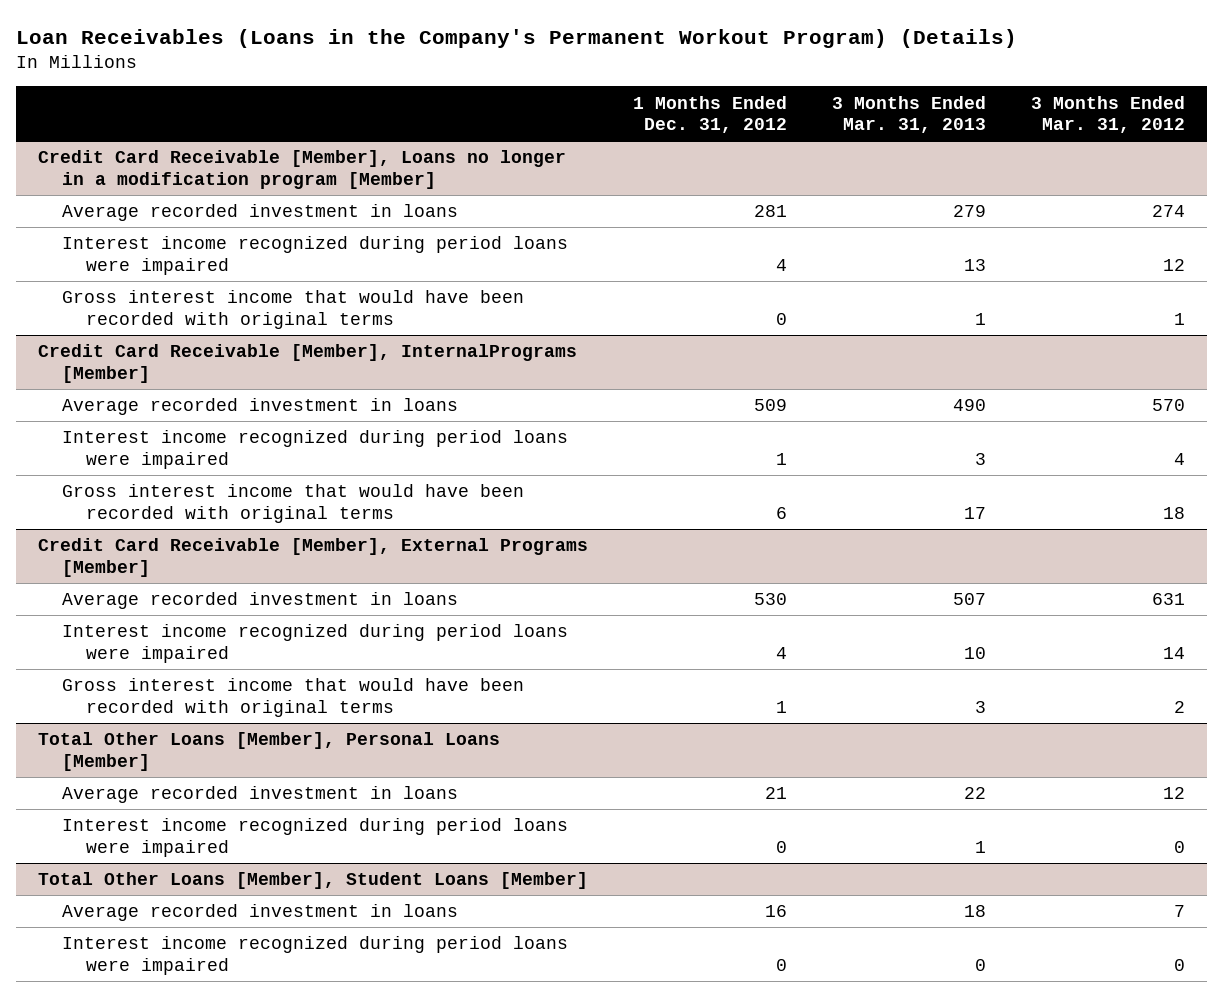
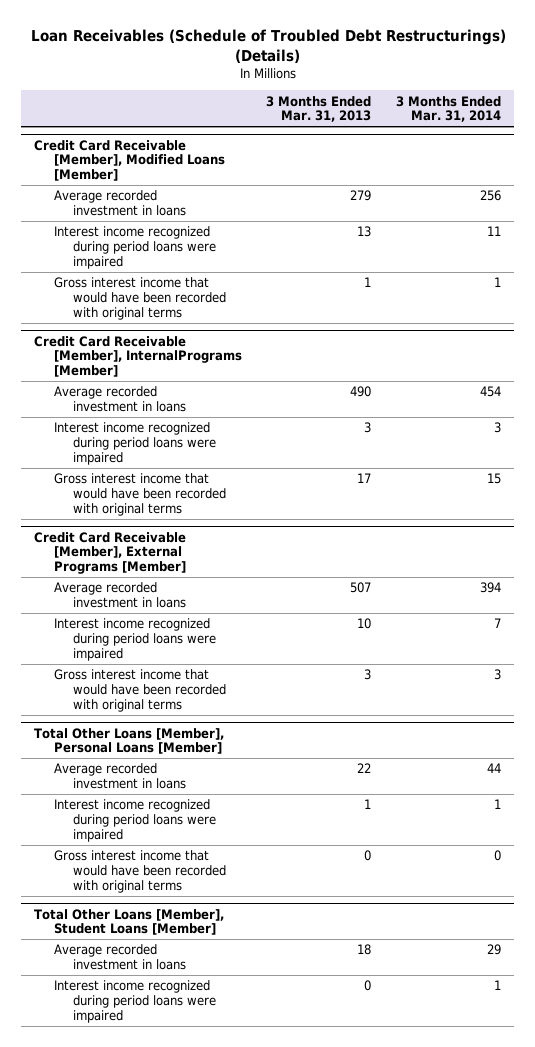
[15,28,1017,48] Loan Receivables (Loans in the Company's Permanent Workout Program) (Details) -> [30,29,506,63] Loan Receivables (Schedule of Troubled Debt Restructurings) (Details)
[632,95,787,134] 1 Months Ended Dec. 31, 2012 -> none
[1030,95,1185,134] 3 Months Ended Mar. 31, 2012 -> none
none -> [396,95,502,123] 3 Months Ended Mar. 31, 2014
[38,150,567,189] Credit Card Receivable [Member], Loans no longer in a modification program [Member] -> none
none -> [33,139,225,182] Credit Card Receivable [Member], Modified Loans [Member]
none -> [53,850,227,893] Gross interest income that would have been recorded with original terms

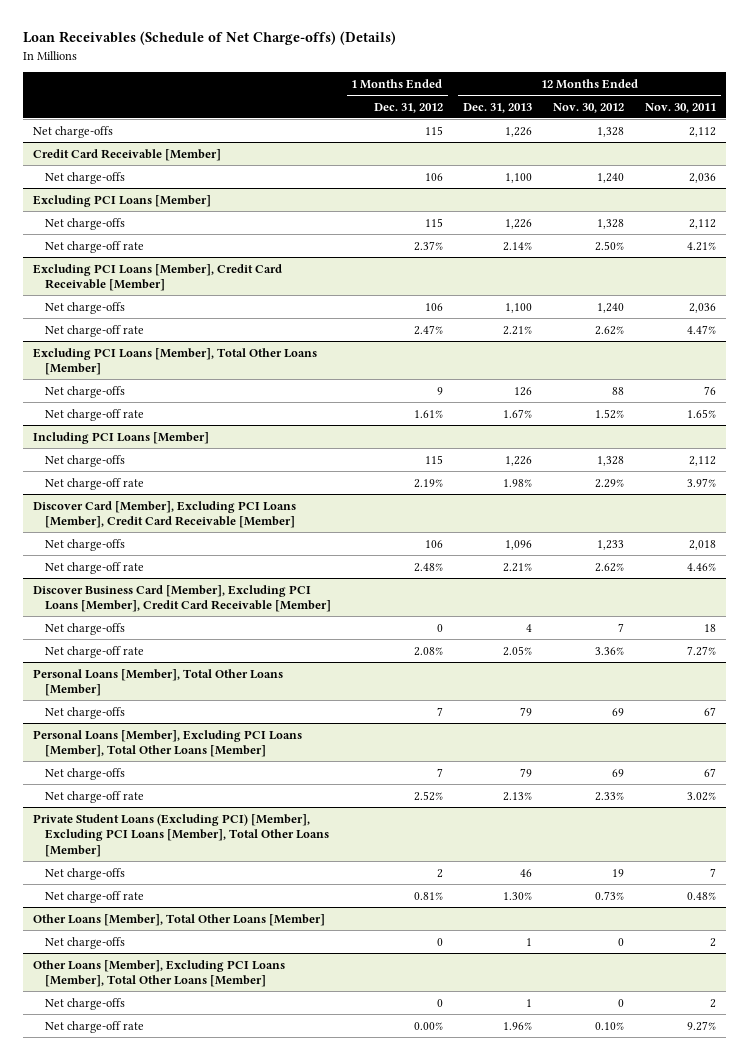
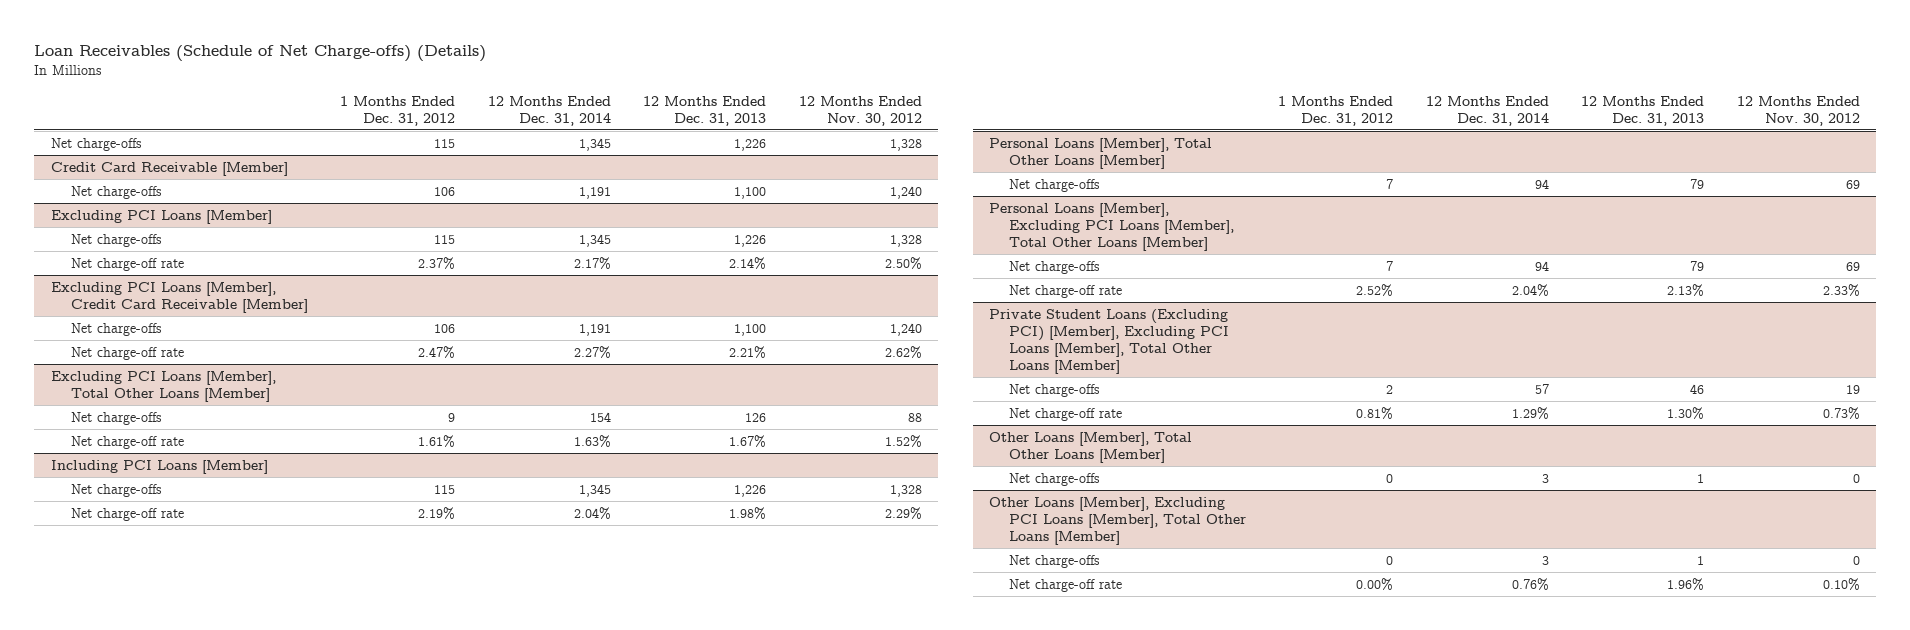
[644,102,716,113] Nov. 30, 2011 -> none
none -> [487,95,611,126] 12 Months Ended Dec. 31, 2014
[33,500,297,529] Discover Card [Member], Excluding PCI Loans [Member], Credit Card Receivable [Member] -> none
[44,538,125,551] Net charge-offs -> none
[44,561,144,574] Net charge-off rate -> none
[33,584,331,613] Discover Business Card [Member], Excluding PCI Loans [Member], Credit Card Receivable [Member] -> none
[44,622,125,635] Net charge-offs -> none
[44,645,144,658] Net charge-off rate -> none

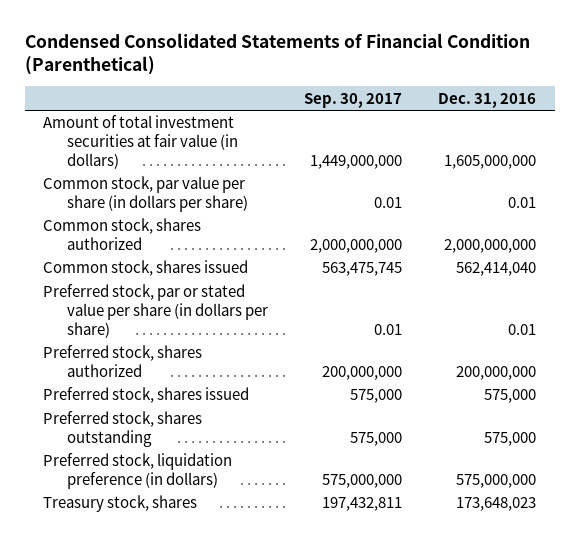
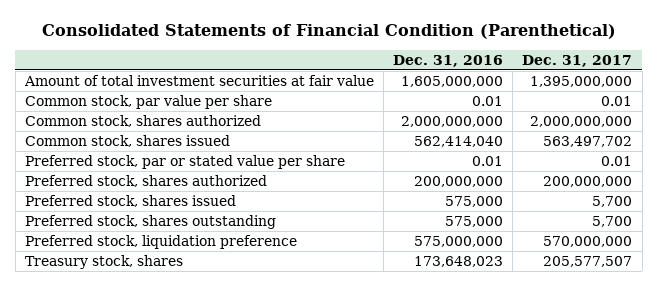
[24,33,530,76] Condensed Consolidated Statements of Financial Condition (Parenthetical) -> [41,24,616,40] Consolidated Statements of Financial Condition (Parenthetical)
[304,92,403,108] Sep. 30, 2017 -> none
none -> [522,54,633,67] Dec. 31, 2017
[42,115,238,169] Amount of total investment securities at fair value (in dollars) -> [23,74,374,86] Amount of total investment securities at fair value
[42,176,248,213] Common stock, par value per share (in dollars per share) -> [24,94,272,109] Common stock, par value per share
[42,284,268,338] Preferred stock, par or stated value per share (in dollars per share) -> [24,154,345,169] Preferred stock, par or stated value per share
[42,453,232,490] Preferred stock, liquidation preference (in dollars) -> [24,234,297,249] Preferred stock, liquidation preference

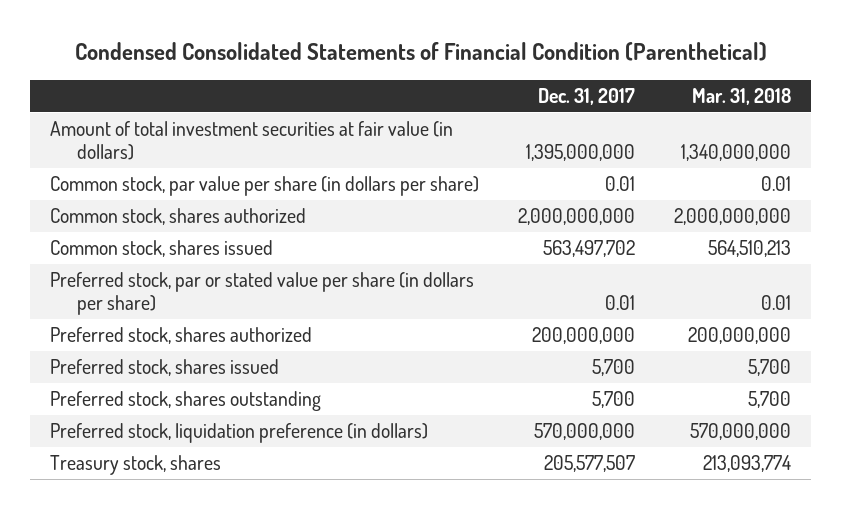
[41,24,616,40] Consolidated Statements of Financial Condition (Parenthetical) -> [74,42,767,62] Condensed Consolidated Statements of Financial Condition (Parenthetical)
[393,54,504,67] Dec. 31, 2016 -> none
none -> [692,88,792,106] Mar. 31, 2018
[23,74,374,86] Amount of total investment securities at fair value -> [49,121,453,161] Amount of total investment securities at fair value (in dollars)
[24,94,272,109] Common stock, par value per share -> [49,176,479,197] Common stock, par value per share (in dollars per share)
[24,154,345,169] Preferred stock, par or stated value per share -> [49,272,474,316] Preferred stock, par or stated value per share (in dollars per share)
[24,234,297,249] Preferred stock, liquidation preference -> [49,423,428,444] Preferred stock, liquidation preference (in dollars)

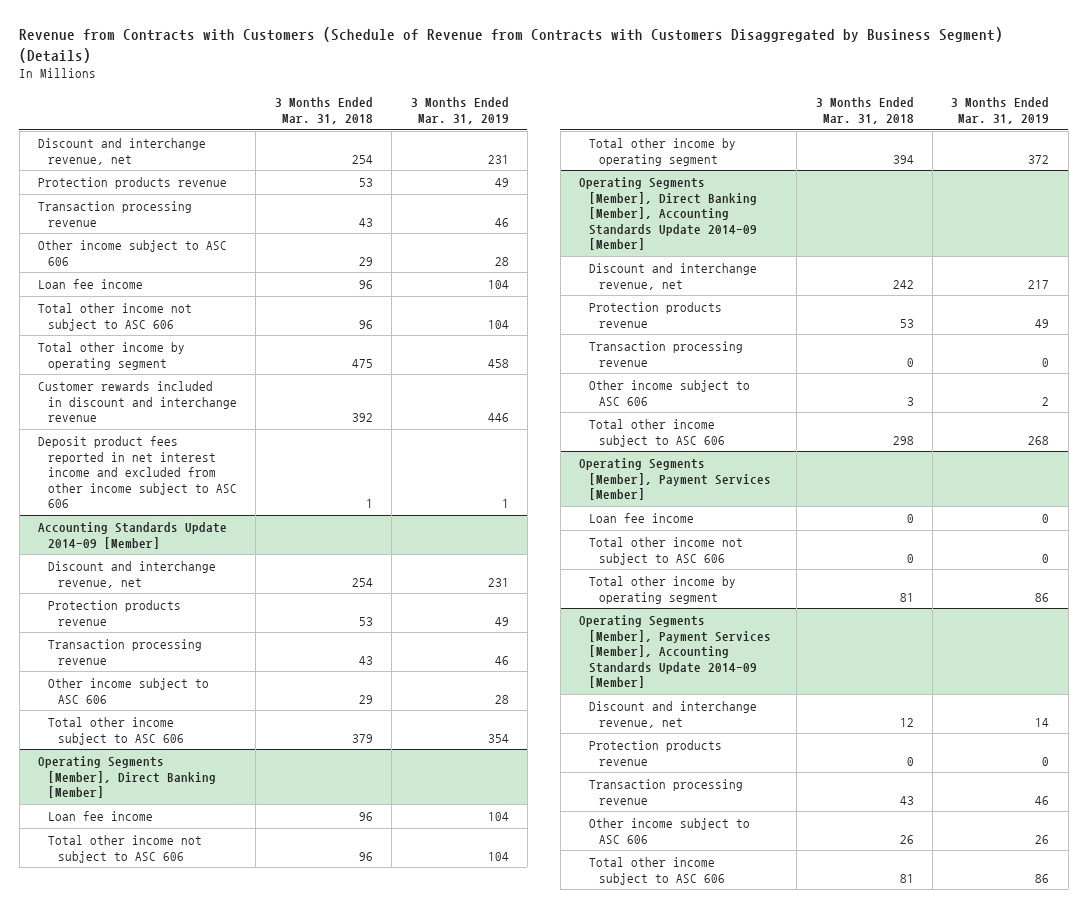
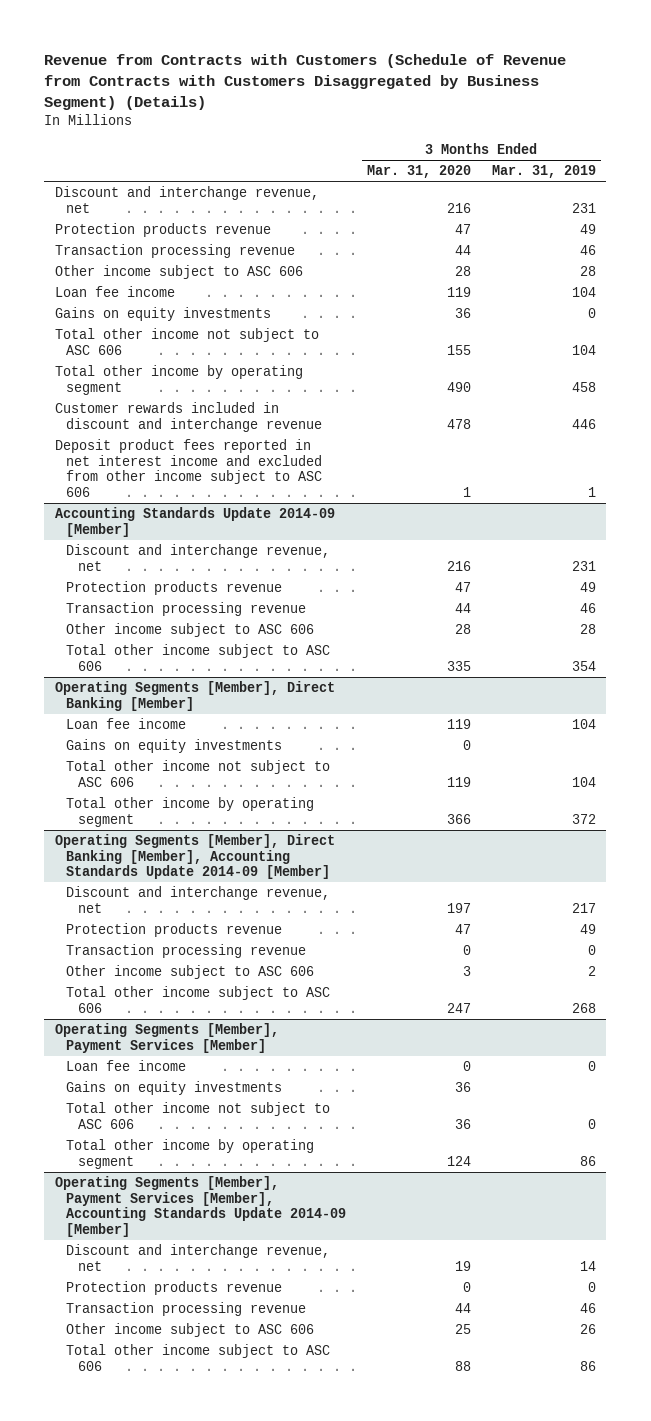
[274,97,373,124] 3 Months Ended Mar. 31, 2018 -> none
none -> [367,165,472,179] Mar. 31, 2020
none -> [54,307,271,322] Gains on equity investments
none -> [66,739,283,754] Gains on equity investments
none -> [66,1081,283,1096] Gains on equity investments

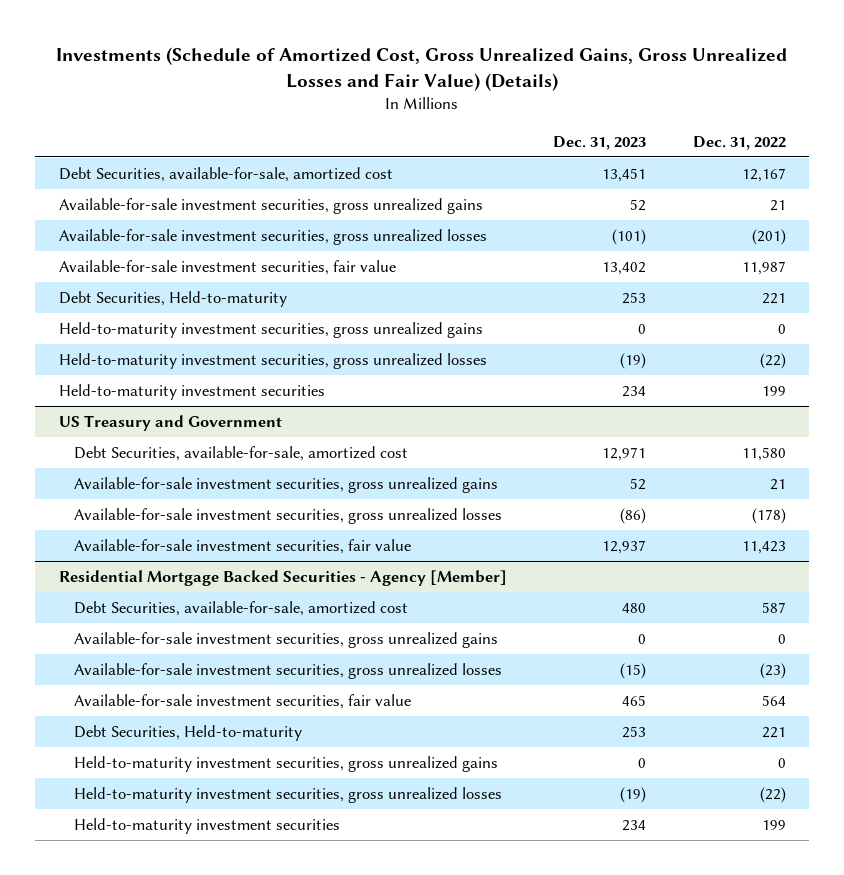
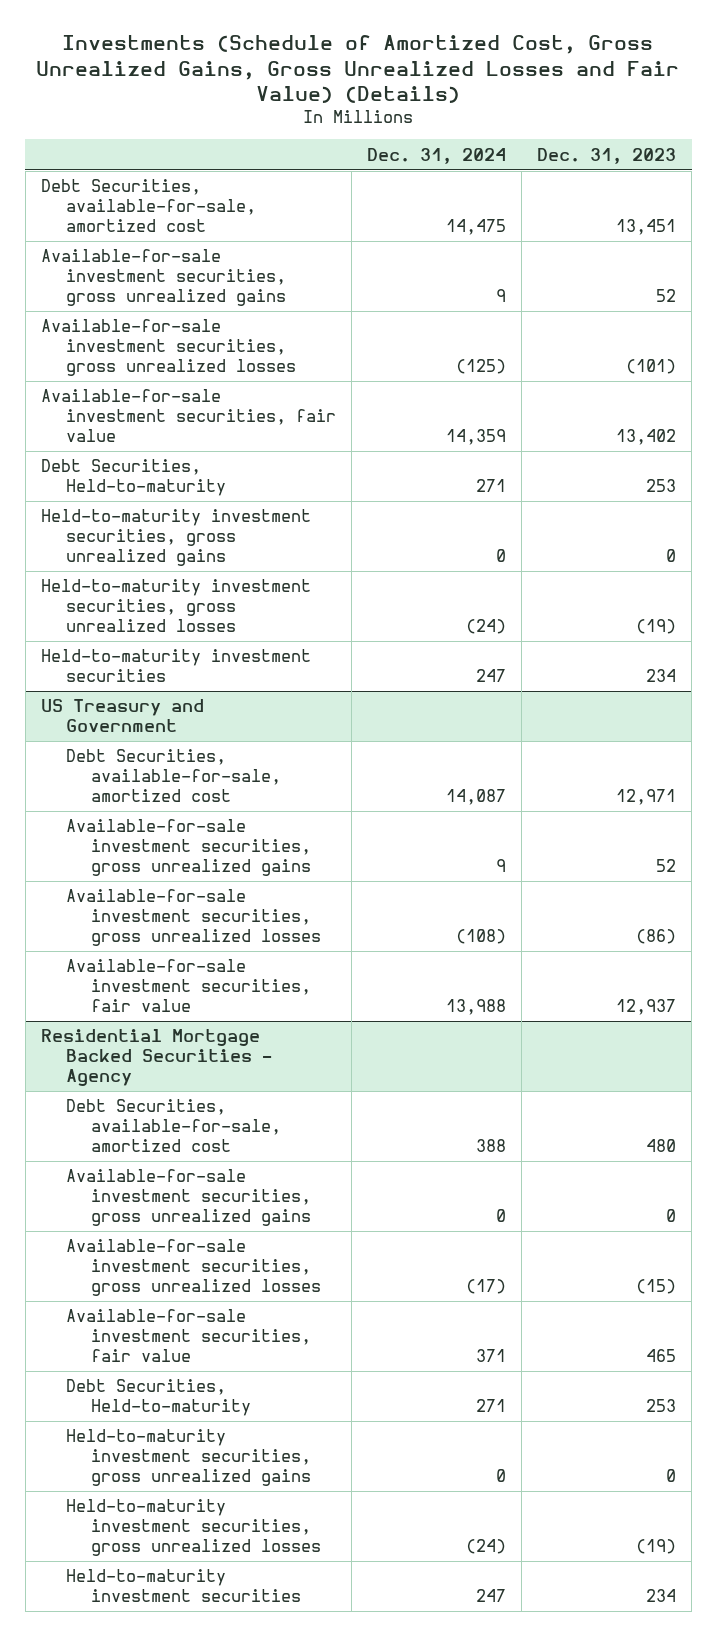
[692,135,786,150] Dec. 31, 2022 -> none
none -> [367,147,507,164] Dec. 31, 2024
[58,570,507,587] Residential Mortgage Backed Securities - Agency [Member] -> [40,1029,272,1087] Residential Mortgage Backed Securities - Agency

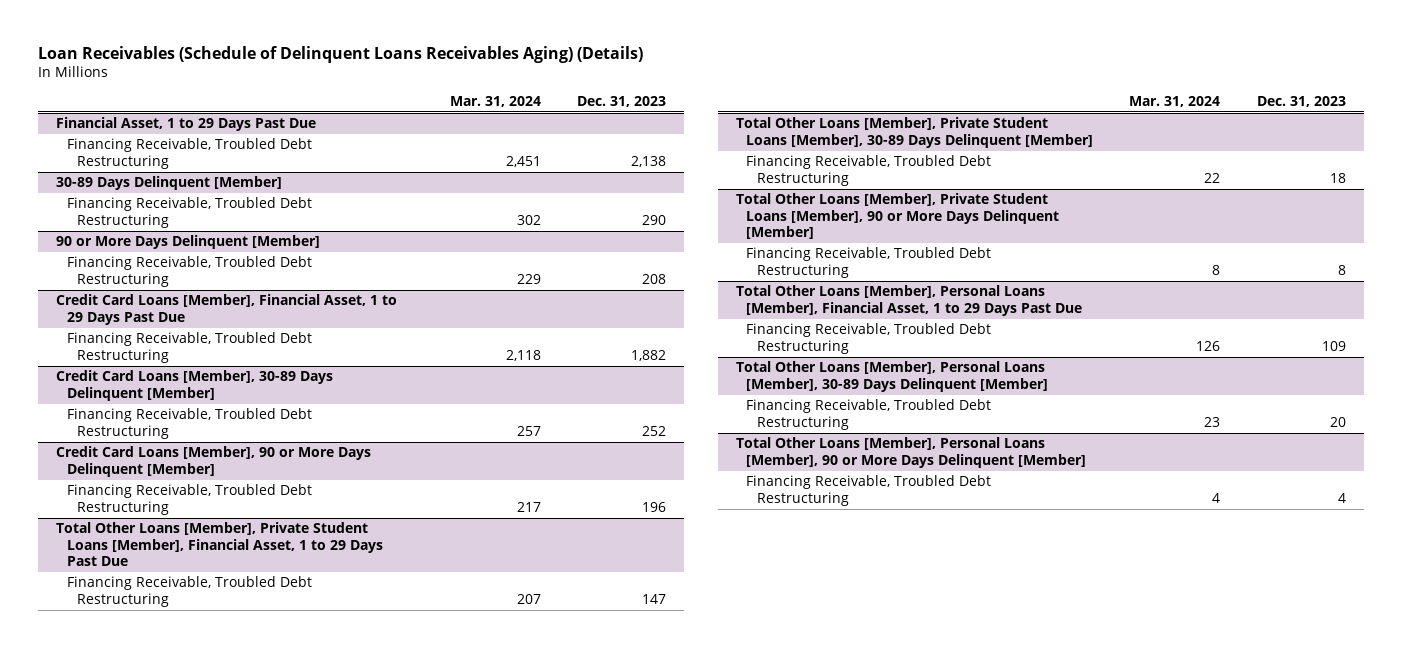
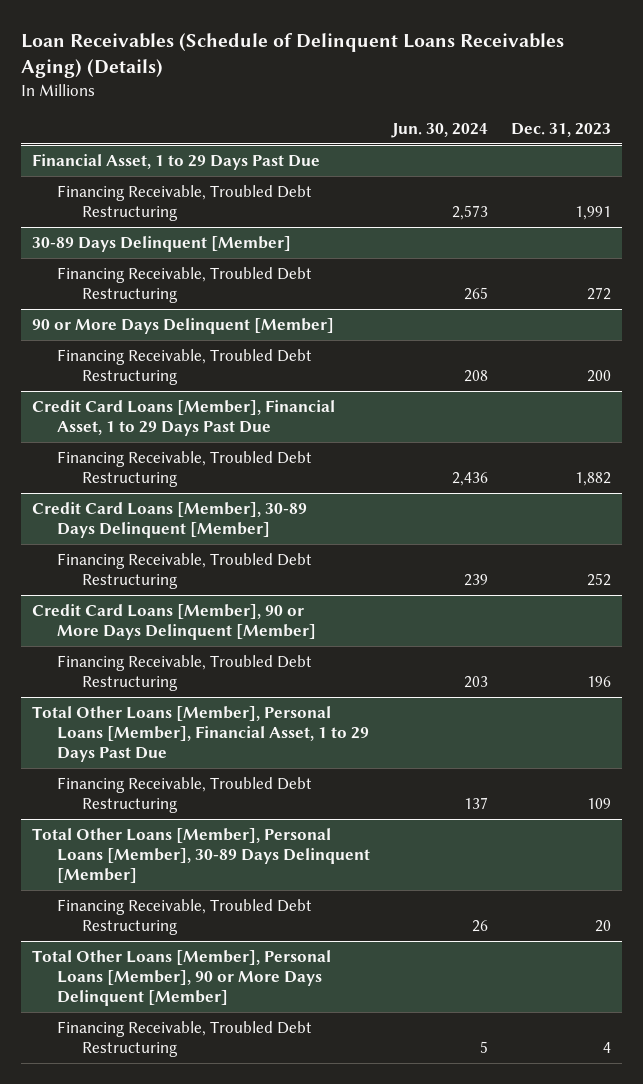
[449,96,541,108] Mar. 31, 2024 -> none
none -> [391,122,489,138] Jun. 30, 2024
[630,155,666,167] 2,138 -> [574,205,611,220] 1,991
[641,214,666,225] 290 -> [586,286,611,300] 272
[641,273,666,284] 208 -> [586,369,611,382] 200
[55,522,383,567] Total Other Loans [Member], Private Student Loans [Member], Financial Asset, 1 to 29 Days Past Due -> none
[66,576,312,607] Financing Receivable, Troubled Debt Restructuring -> none
[735,117,1094,148] Total Other Loans [Member], Private Student Loans [Member], 30-89 Days Delinquent [Member] -> none
[746,155,992,186] Financing Receivable, Troubled Debt Restructuring -> none
[735,193,1060,240] Total Other Loans [Member], Private Student Loans [Member], 90 or More Days Delinquent [Member] -> none
[746,247,992,278] Financing Receivable, Troubled Debt Restructuring -> none

